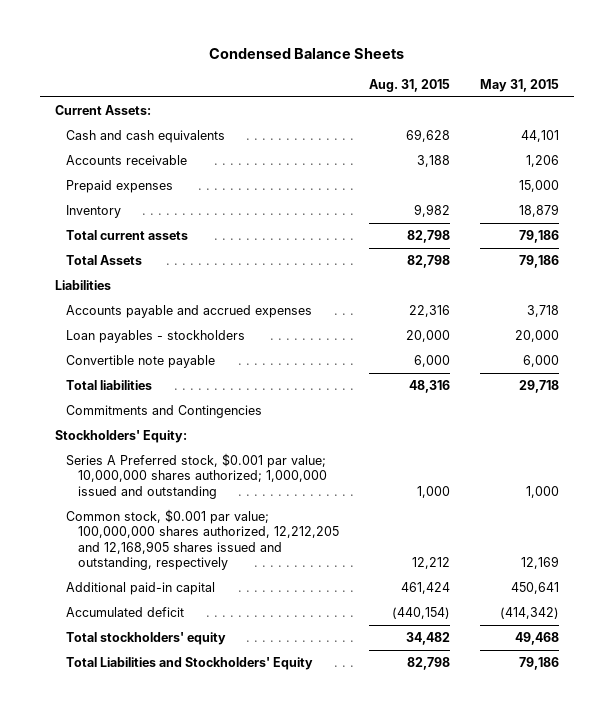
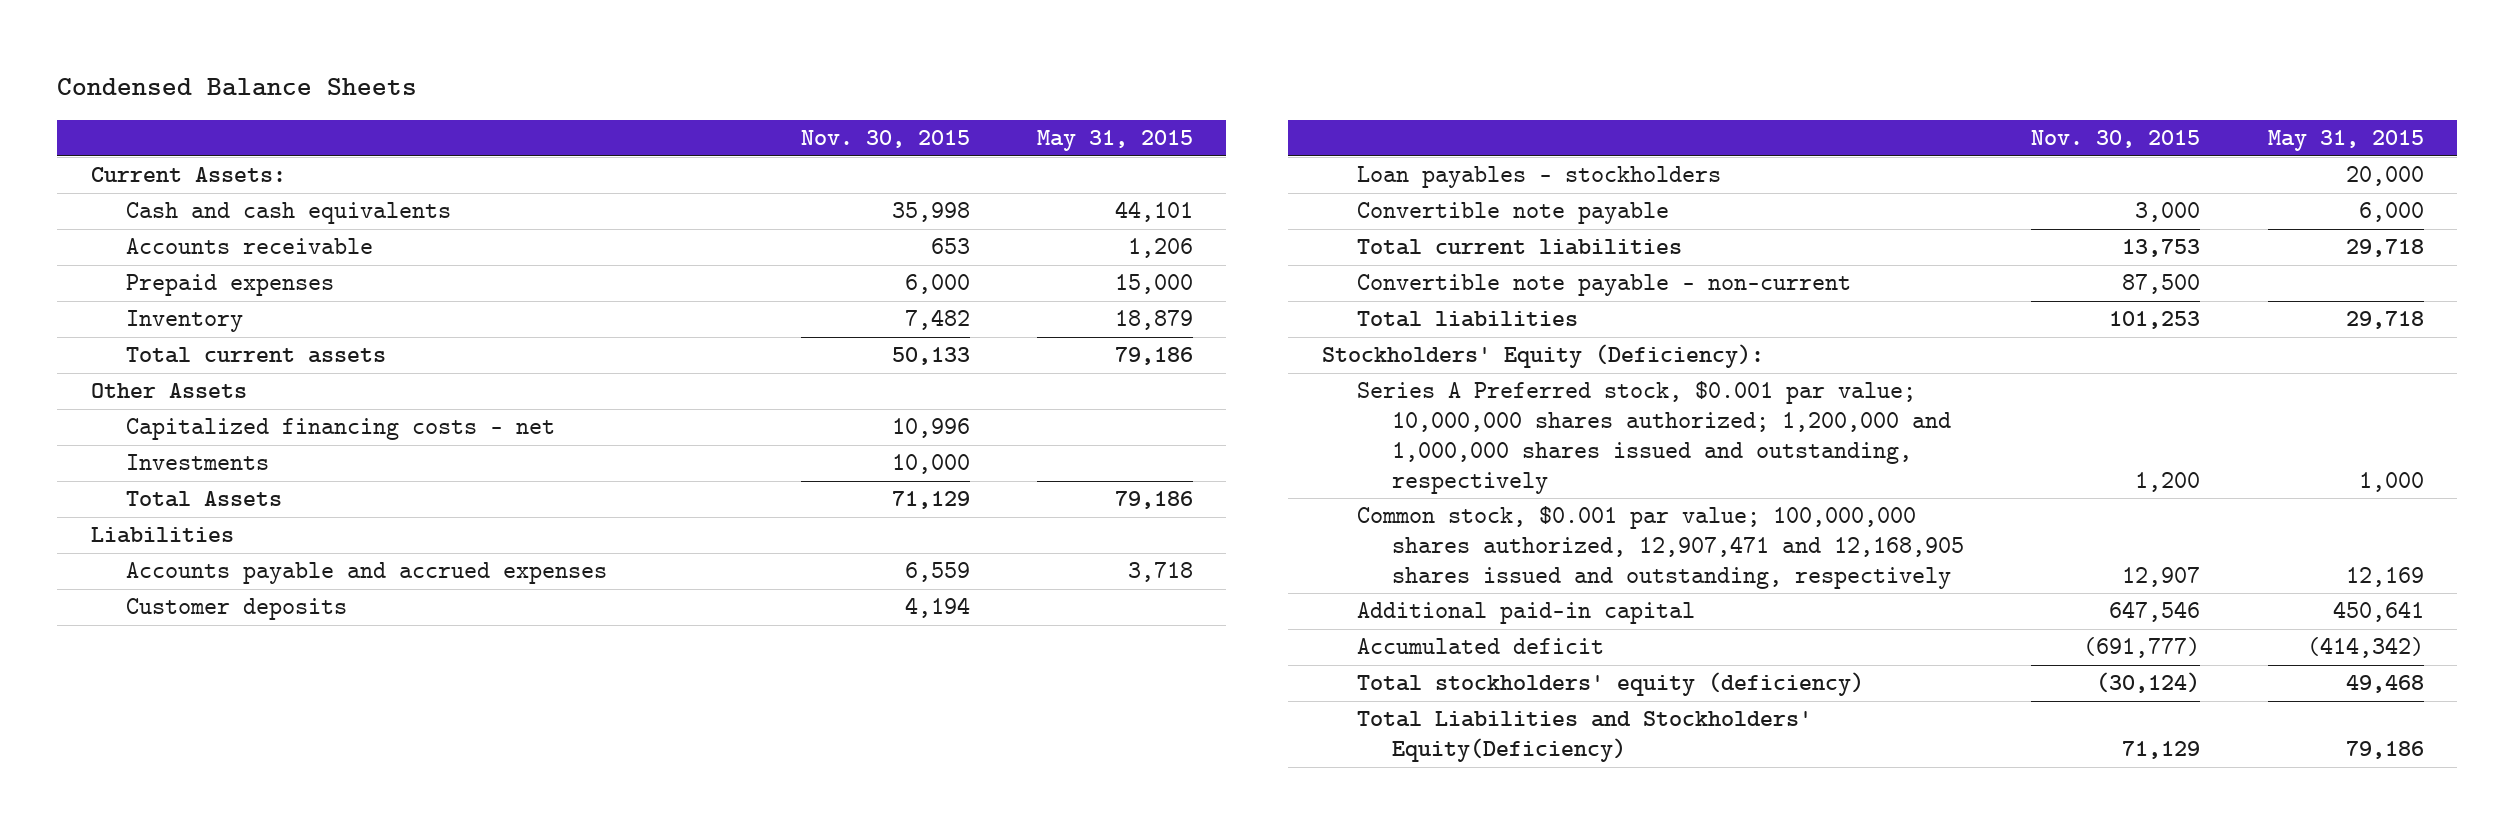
[369,78,451,92] Aug. 31, 2015 -> none
none -> [800,130,970,149] Nov. 30, 2015
none -> [90,383,247,399] Other Assets
none -> [125,418,555,441] Capitalized financing costs - net
none -> [125,454,269,471] Investments
none -> [125,598,347,621] Customer deposits
none -> [1356,239,1682,256] Total current liabilities
none -> [1356,274,1851,297] Convertible note payable - non-current
[66,405,263,419] Commitments and Contingencies -> none
[54,430,187,444] Stockholders' Equity: -> [1321,344,1764,369] Stockholders' Equity (Deficiency):
[66,453,327,499] Series A Preferred stock, $0.001 par value; 10,000,000 shares authorized; 1,000,000 issued and outstanding -> [1356,381,1952,494] Series A Preferred stock, $0.001 par value; 10,000,000 shares authorized; 1,200,000 and 1,000,000 shares issued and outstanding, respectively
[66,509,339,570] Common stock, $0.001 par value; 100,000,000 shares authorized, 12,212,205 and 12,168,905 shares issued and outstanding, respectively -> [1356,506,1965,589] Common stock, $0.001 par value; 100,000,000 shares authorized, 12,907,471 and 12,168,905 shares issued and outstanding, respectively
[66,632,227,646] Total stockholders' equity -> [1356,672,1864,697] Total stockholders' equity (deficiency)
[66,657,314,671] Total Liabilities and Stockholders' Equity -> [1356,711,1812,763] Total Liabilities and Stockholders' Equity(Deficiency)

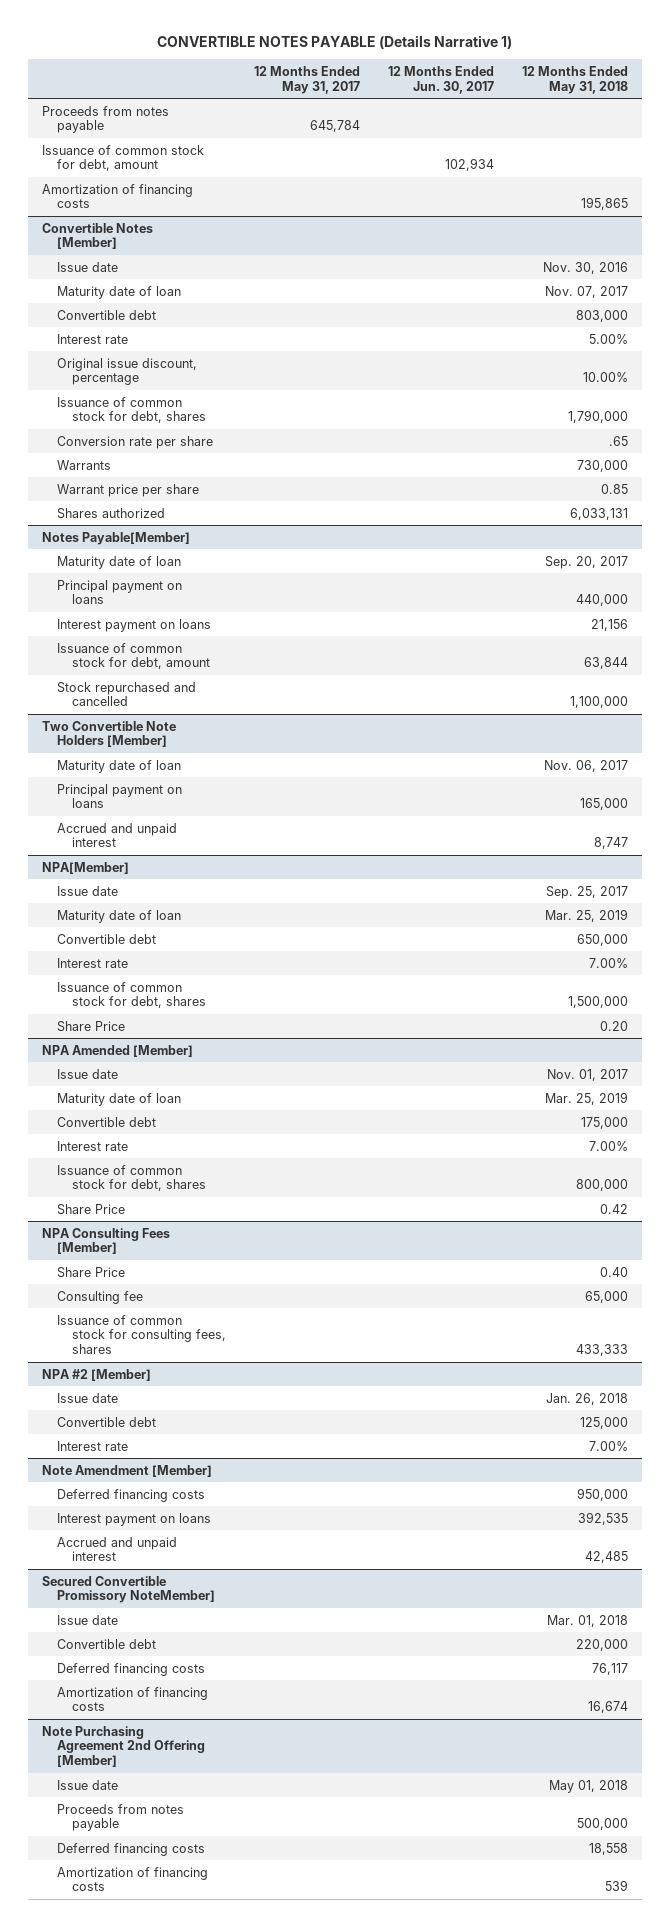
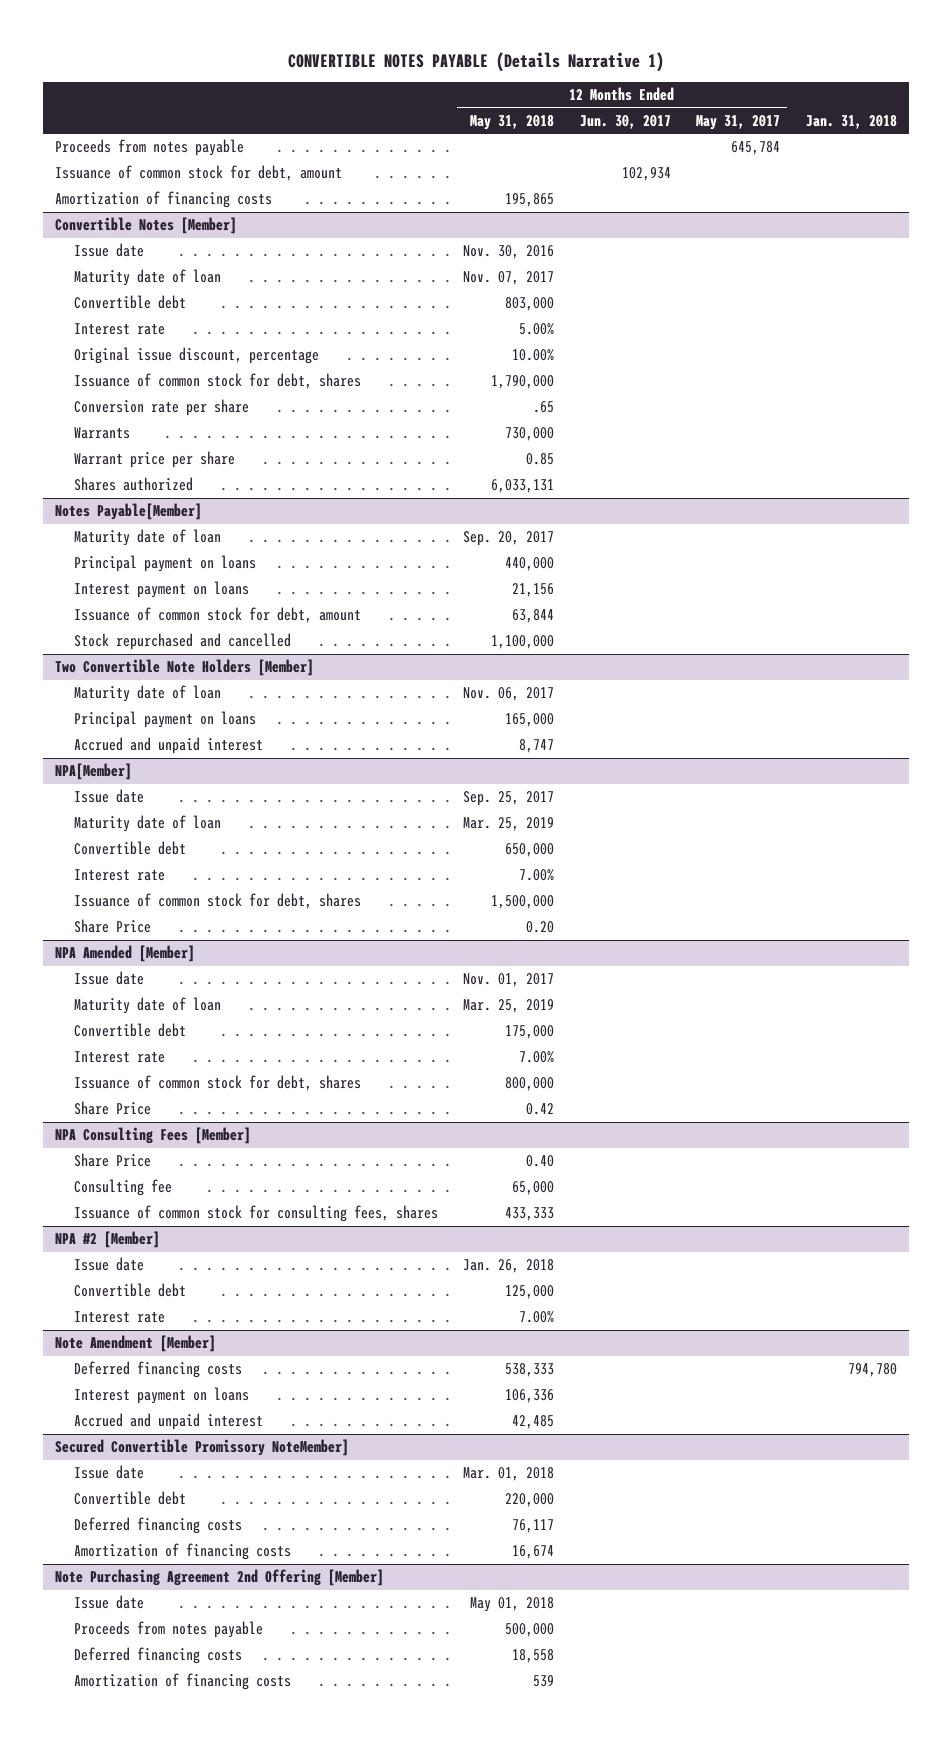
none -> [805,115,897,130] Jan. 31, 2018
[577,1487,629,1501] 950,000 -> [505,1363,555,1378] 538,333
[578,1511,629,1525] 392,535 -> [505,1389,555,1404] 106,336

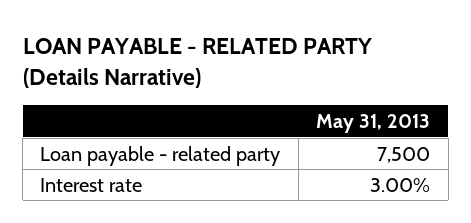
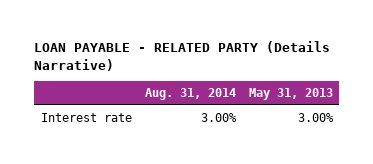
none -> [144,87,236,100] Aug. 31, 2014
[40,145,281,166] Loan payable - related party -> none

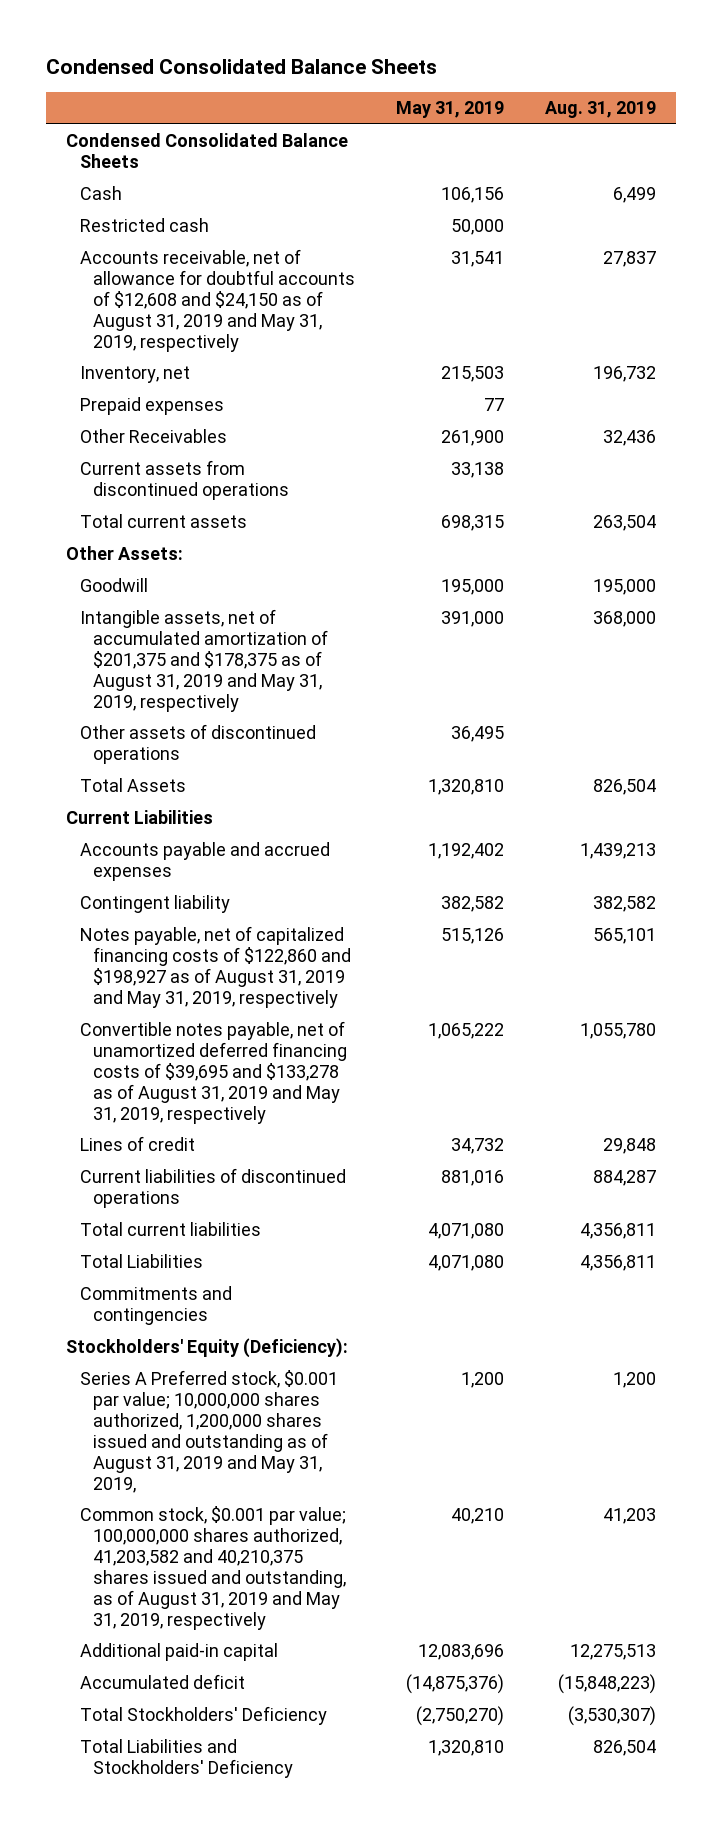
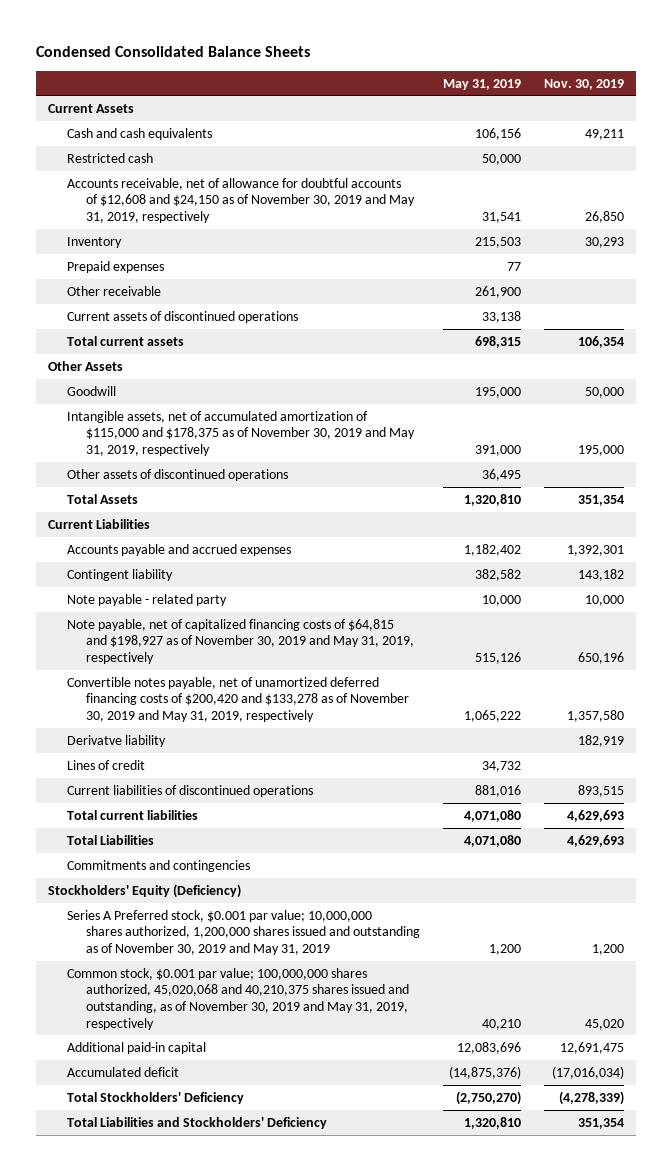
[544,101,656,119] Aug. 31, 2019 -> none
none -> [544,78,625,90] Nov. 30, 2019
[66,133,349,169] Condensed Consolidated Balance Sheets -> none
none -> [47,103,134,113] Current Assets
[79,186,122,201] Cash -> [66,127,212,140] Cash and cash equivalents
[79,249,356,352] Accounts receivable, net of allowance for doubtful accounts of $12,608 and $24,150 as of August 31, 2019 and May 31, 2019, respectively -> [66,177,415,224] Accounts receivable, net of allowance for doubtful accounts of $12,608 and $24,150 as of November 30, 2019 and May 31, 2019, respectively
[79,366,190,384] Inventory, net -> [66,236,122,248] Inventory
[79,429,227,444] Other Receivables -> [66,285,161,296] Other receivable
[79,460,290,501] Current assets from discontinued operations -> [66,310,298,323] Current assets of discontinued operations
[66,546,184,561] Other Assets: -> [47,360,123,371] Other Assets
[79,609,329,712] Intangible assets, net of accumulated amortization of $201,375 and $178,375 as of August 31, 2019 and May 31, 2019, respectively -> [66,410,415,457] Intangible assets, net of accumulated amortization of $115,000 and $178,375 as of November 30, 2019 and May 31, 2019, respectively
[427,843,504,860] 1,192,402 -> [464,543,522,556] 1,182,402
none -> [66,593,227,606] Note payable - related party
[79,926,352,1008] Notes payable, net of capitalized financing costs of $122,860 and $198,927 as of August 31, 2019 and May 31, 2019, respectively -> [66,618,414,665] Note payable, net of capitalized financing costs of $64,815 and $198,927 as of November 30, 2019 and May 31, 2019, respectively
[79,1021,348,1124] Convertible notes payable, net of unamortized deferred financing costs of $39,695 and $133,278 as of August 31, 2019 and May 31, 2019, respectively -> [66,676,409,723] Convertible notes payable, net of unamortized deferred financing costs of $200,420 and $133,278 as of November 30, 2019 and May 31, 2019, respectively
none -> [66,734,166,747] Derivatve liability
[66,1338,349,1359] Stockholders' Equity (Deficiency): -> [47,883,241,898] Stockholders' Equity (Deficiency)
[79,1370,338,1493] Series A Preferred stock, $0.001 par value; 10,000,000 shares authorized, 1,200,000 shares issued and outstanding as of August 31, 2019 and May 31, 2019, -> [66,909,420,956] Series A Preferred stock, $0.001 par value; 10,000,000 shares authorized, 1,200,000 shares issued and outstanding as of November 30, 2019 and May 31, 2019
[79,1506,347,1630] Common stock, $0.001 par value; 100,000,000 shares authorized, 41,203,582 and 40,210,375 shares issued and outstanding, as of August 31, 2019 and May 31, 2019, respectively -> [66,967,409,1030] Common stock, $0.001 par value; 100,000,000 shares authorized, 45,020,068 and 40,210,375 shares issued and outstanding, as of November 30, 2019 and May 31, 2019, respectively

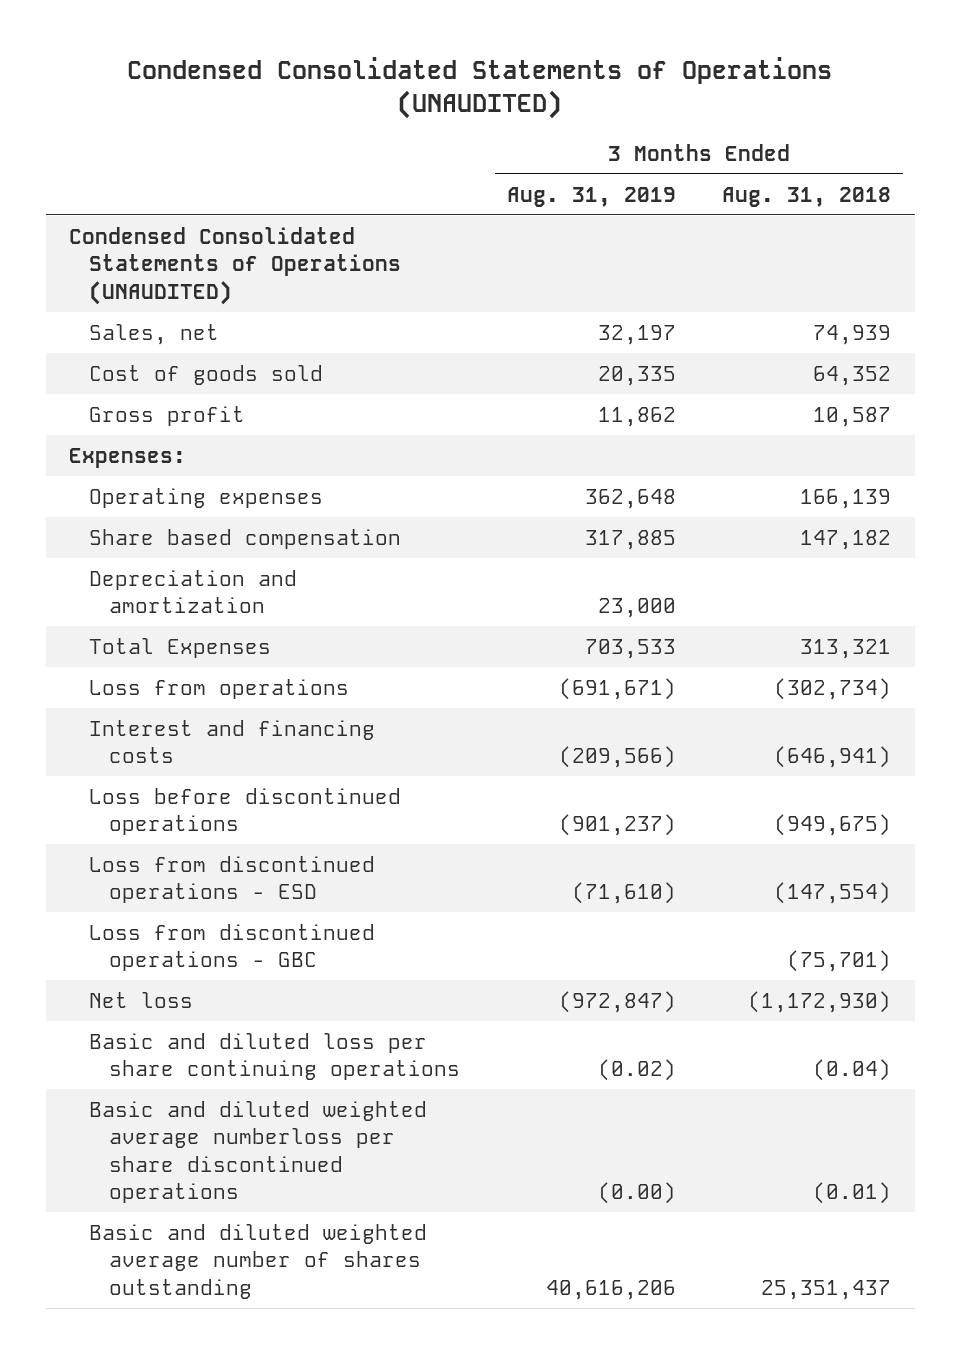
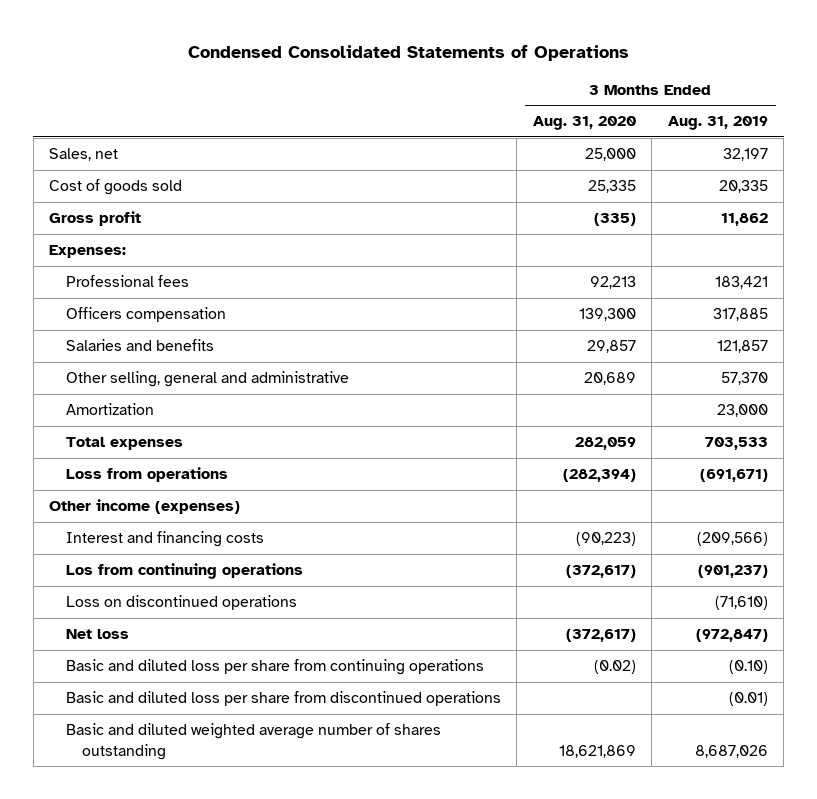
[127,56,833,119] Condensed Consolidated Statements of Operations (UNAUDITED) -> [187,44,629,61] Condensed Consolidated Statements of Operations
[722,186,892,207] Aug. 31, 2018 -> none
none -> [532,116,636,131] Aug. 31, 2020
[69,226,402,305] Condensed Consolidated Statements of Operations (UNAUDITED) -> none
[89,487,324,508] Operating expenses -> none
none -> [65,275,189,288] Professional fees
[89,528,402,549] Share based compensation -> [65,307,226,323] Officers compensation
none -> [65,339,214,352] Salaries and benefits
none -> [65,371,349,388] Other selling, general and administrative
[89,569,298,614] Depreciation and amortization -> [65,403,154,416] Amortization
[89,637,272,658] Total Expenses -> [65,437,183,451] Total expenses
none -> [49,499,241,515] Other income (expenses)
[89,923,376,972] Loss from discontinued operations - GBC -> none
[89,787,402,836] Loss before discontinued operations -> [65,563,303,580] Los from continuing operations
[89,855,376,904] Loss from discontinued operations - ESD -> [65,595,297,611] Loss on discontinued operations
[89,1032,460,1081] Basic and diluted loss per share continuing operations -> [65,659,484,676] Basic and diluted loss per share from continuing operations
[597,1059,676,1082] (0.02) -> [728,660,768,675] (0.10)
[89,1100,428,1204] Basic and diluted weighted average numberloss per share discontinued operations -> [65,691,501,707] Basic and diluted loss per share from discontinued operations
[597,1182,676,1205] (0.00) -> [728,692,768,707] (0.01)
[545,1279,676,1300] 40,616,206 -> [694,744,768,758] 8,687,026

